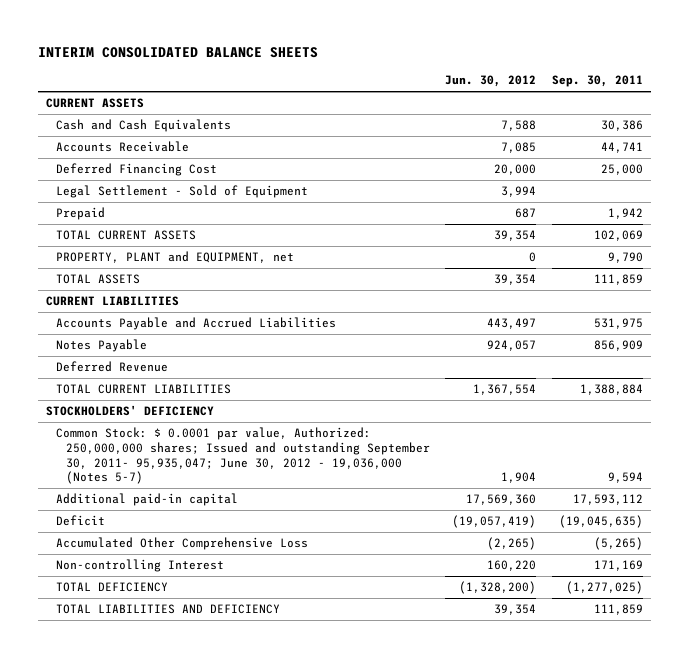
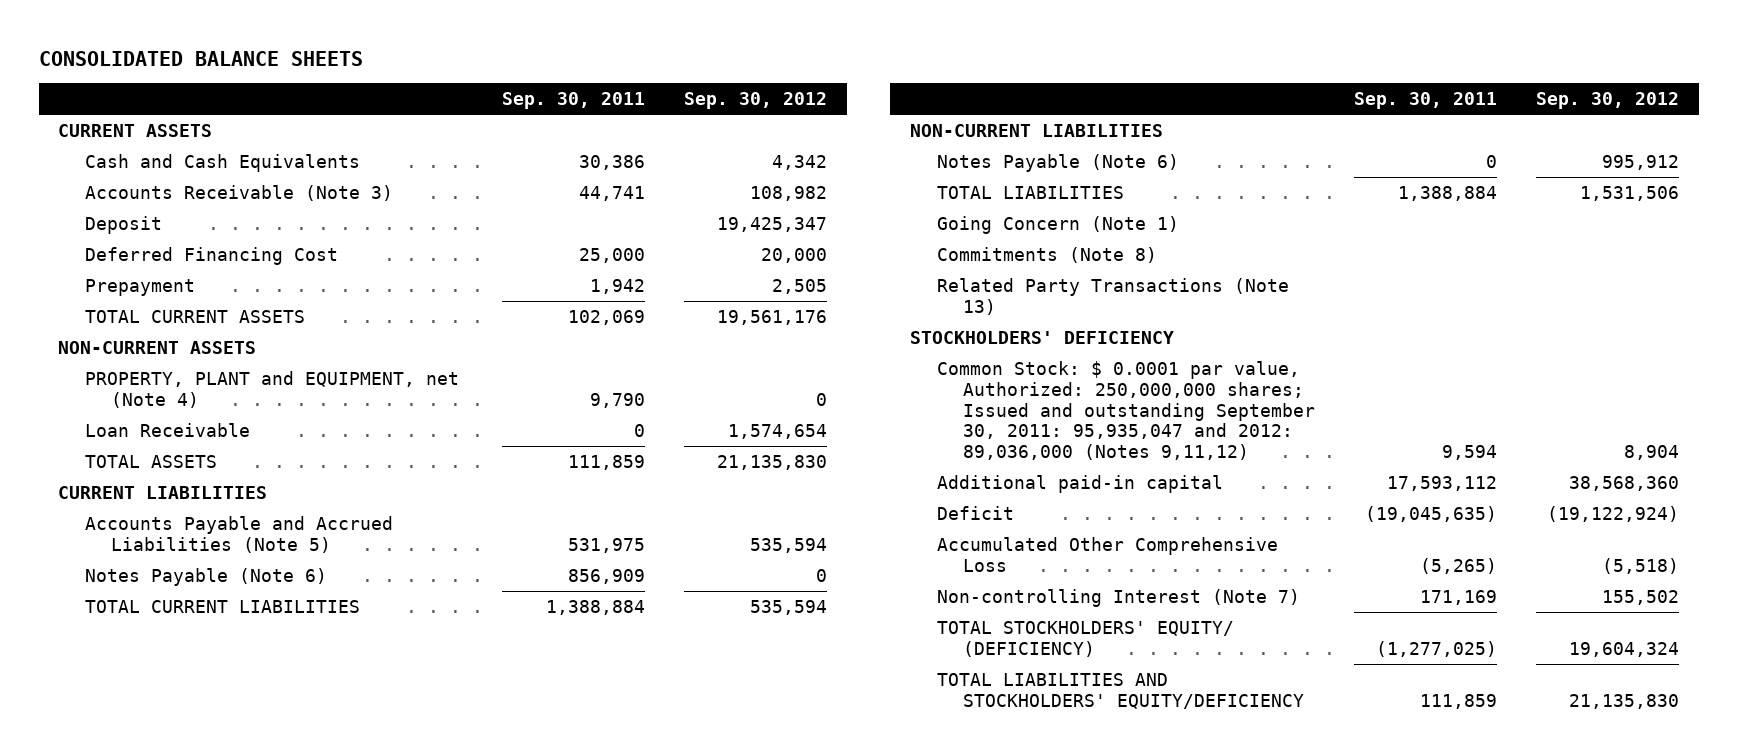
[37,46,318,58] INTERIM CONSOLIDATED BALANCE SHEETS -> [38,50,363,66] CONSOLIDATED BALANCE SHEETS
[445,75,537,88] Jun. 30, 2012 -> none
none -> [684,91,828,109] Sep. 30, 2012
[55,141,189,153] Accounts Receivable -> [84,184,393,201] Accounts Receivable (Note 3)
none -> [84,215,162,234] Deposit
[55,185,308,199] Legal Settlement - Sold of Equipment -> none
[55,207,105,221] Prepaid -> [84,278,195,296] Prepayment
none -> [58,340,257,354] NON-CURRENT ASSETS
[55,251,294,264] PROPERTY, PLANT and EQUIPMENT, net -> [84,370,459,408] PROPERTY, PLANT and EQUIPMENT, net (Note 4)
none -> [84,422,250,437] Loan Receivable
[55,361,168,373] Deferred Revenue -> none
[55,317,336,331] Accounts Payable and Accrued Liabilities -> [84,515,393,553] Accounts Payable and Accrued Liabilities (Note 5)
[55,339,147,353] Notes Payable -> [84,567,327,586] Notes Payable (Note 6)
none -> [910,123,1164,137] NON-CURRENT LIABILITIES
none -> [936,153,1179,172] Notes Payable (Note 6)
none -> [936,185,1124,199] TOTAL LIABILITIES
none -> [936,215,1179,234] Going Concern (Note 1)
none -> [936,246,1157,263] Commitments (Note 8)
none -> [936,277,1289,315] Related Party Transactions (Note 13)
[55,427,430,485] Common Stock: $ 0.0001 par value, Authorized: 250,000,000 shares; Issued and outstanding September 30, 2011- 95,935,047; June 30, 2012 - 19,036,000 (Notes 5-7) -> [936,360,1316,461] Common Stock: $ 0.0001 par value, Authorized: 250,000,000 shares; Issued and outstanding September 30, 2011: 95,935,047 and 2012: 89,036,000 (Notes 9,11,12)
[55,559,224,573] Non-controlling Interest -> [936,588,1300,607] Non-controlling Interest (Note 7)
[55,582,168,593] TOTAL DEFICIENCY -> [936,620,1234,657] TOTAL STOCKHOLDERS' EQUITY/ (DEFICIENCY)
[55,604,280,615] TOTAL LIABILITIES AND DEFICIENCY -> [936,672,1305,709] TOTAL LIABILITIES AND STOCKHOLDERS' EQUITY/DEFICIENCY

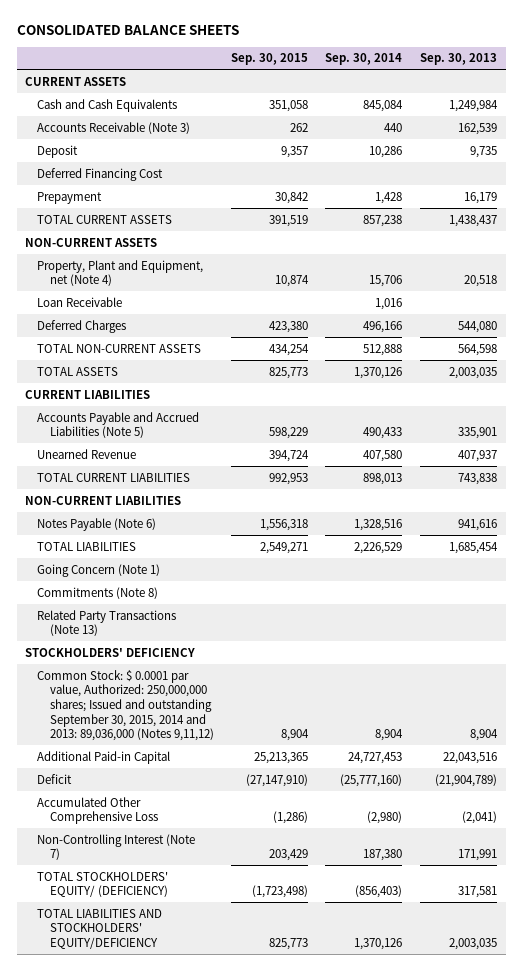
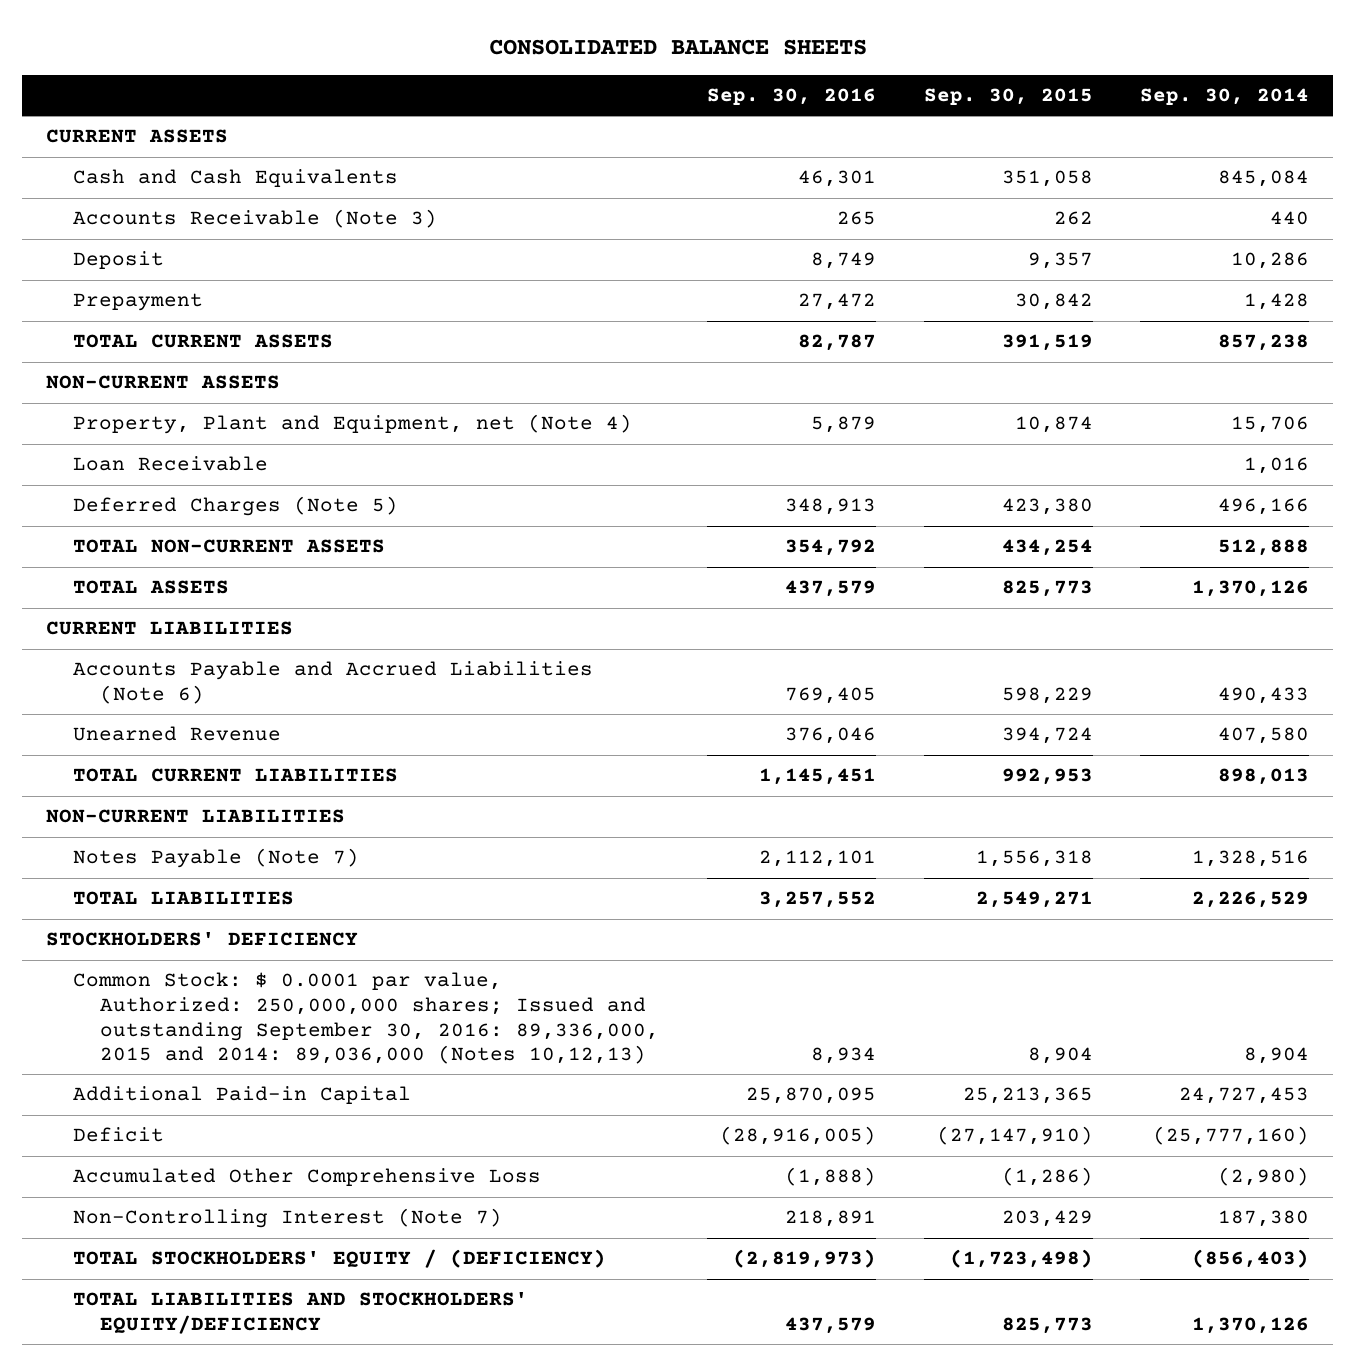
[419,53,497,66] Sep. 30, 2013 -> none
none -> [706,88,876,106] Sep. 30, 2016
[37,167,164,181] Deferred Financing Cost -> none
[37,319,127,333] Deferred Charges -> [72,496,398,517] Deferred Charges (Note 5)
[37,411,200,439] Accounts Payable and Accrued Liabilities (Note 5) -> [72,661,593,704] Accounts Payable and Accrued Liabilities (Note 6)
[37,517,157,531] Notes Payable (Note 6) -> [72,848,359,869] Notes Payable (Note 7)
[37,563,161,577] Going Concern (Note 1) -> none
[37,586,159,599] Commitments (Note 8) -> none
[37,609,177,637] Related Party Transactions (Note 13) -> none
[37,669,214,742] Common Stock: $ 0.0001 par value, Authorized: 250,000,000 shares; Issued and outstanding September 30, 2015, 2014 and 2013: 89,036,000 (Notes 9,11,12) -> [72,972,659,1065] Common Stock: $ 0.0001 par value, Authorized: 250,000,000 shares; Issued and outstanding September 30, 2016: 89,336,000, 2015 and 2014: 89,036,000 (Notes 10,12,13)
[37,871,169,898] TOTAL STOCKHOLDERS' EQUITY/ (DEFICIENCY) -> [72,1249,606,1269] TOTAL STOCKHOLDERS' EQUITY / (DEFICIENCY)

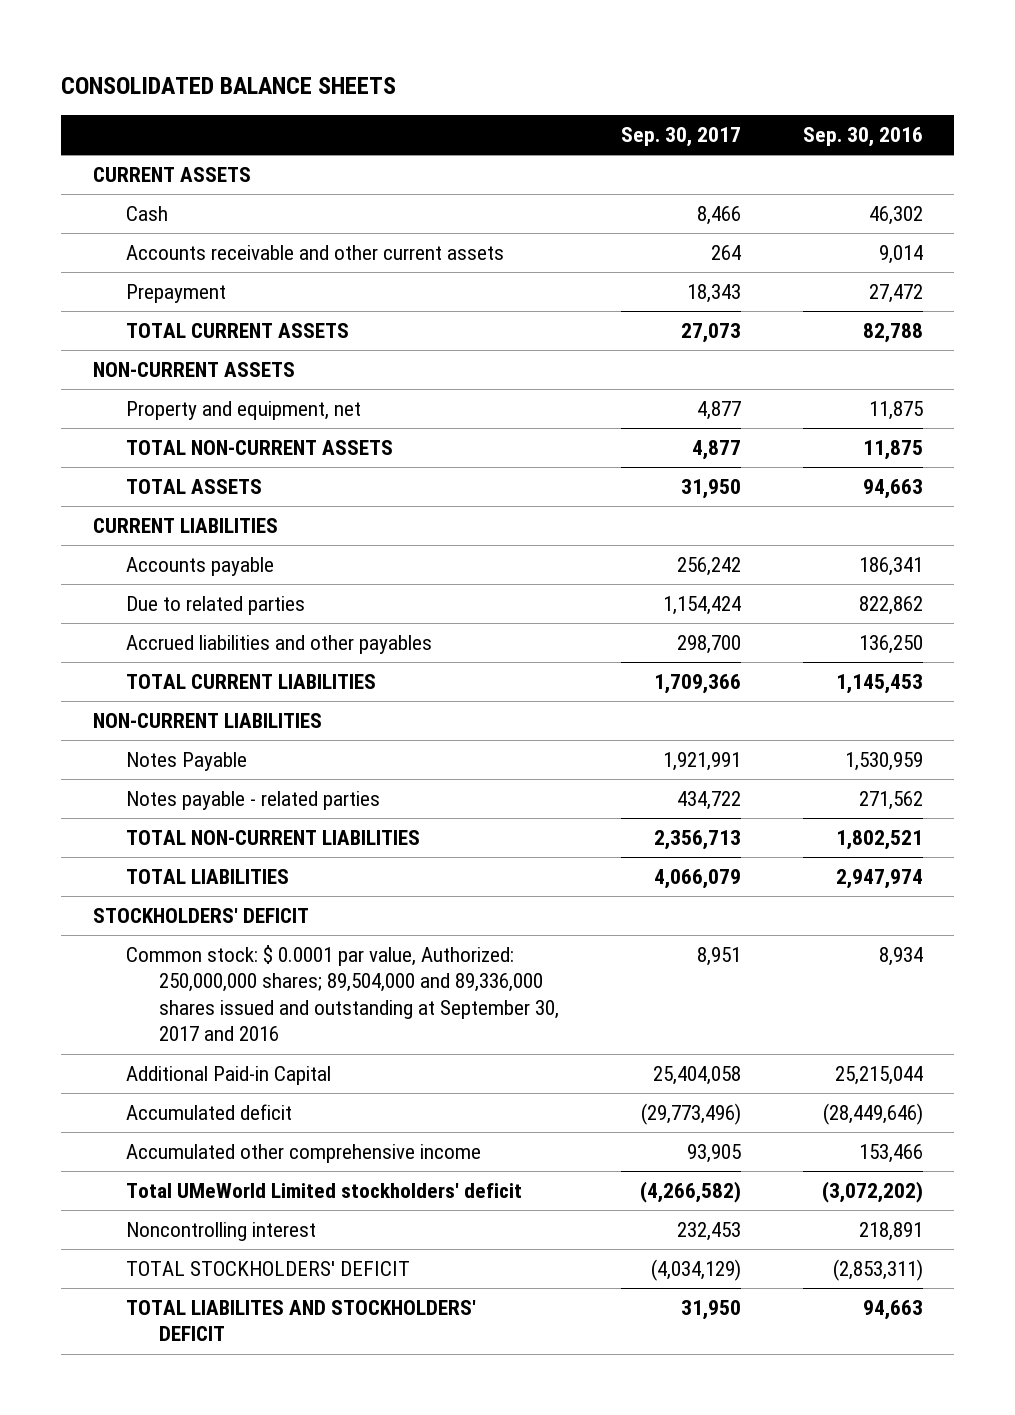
[923,88,1093,106] Sep. 30, 2015 -> none
[1140,88,1310,106] Sep. 30, 2014 -> none
none -> [620,126,741,147] Sep. 30, 2017
[72,251,164,270] Deposit -> none
[72,169,398,188] Cash and Cash Equivalents -> [125,206,168,222] Cash
[797,170,876,188] 46,301 -> [868,206,923,226] 46,302
[72,209,437,229] Accounts Receivable (Note 3) -> [125,245,504,261] Accounts receivable and other current assets
[836,211,876,226] 265 -> [878,245,923,265] 9,014
[797,334,876,352] 82,787 -> [862,323,923,344] 82,788
[72,456,268,472] Loan Receivable -> none
[72,496,398,517] Deferred Charges (Note 5) -> none
[72,414,632,435] Property, Plant and Equipment, net (Note 4) -> [125,401,361,421] Property and equipment, net
[810,416,876,434] 5,879 -> [868,401,923,421] 11,875
[784,539,876,557] 354,792 -> [862,440,923,461] 11,875
[784,580,876,598] 437,579 -> [862,479,923,500] 94,663
[72,661,593,704] Accounts Payable and Accrued Liabilities (Note 6) -> none
[72,726,281,742] Unearned Revenue -> none
none -> [125,557,274,577] Accounts payable
none -> [125,596,305,616] Due to related parties
none -> [125,635,432,655] Accrued liabilities and other payables
[758,768,876,786] 1,145,451 -> [835,674,923,695] 1,145,453
[72,848,359,869] Notes Payable (Note 7) -> [125,752,247,772] Notes Payable
[758,850,876,868] 2,112,101 -> [844,752,923,772] 1,530,959
none -> [125,791,380,811] Notes payable - related parties
none -> [125,830,420,846] TOTAL NON-CURRENT LIABILITIES
[758,891,876,909] 3,257,552 -> [835,869,923,890] 2,947,974
[45,932,358,947] STOCKHOLDERS' DEFICIENCY -> [92,908,309,924] STOCKHOLDERS' DEFICIT
[72,972,659,1065] Common Stock: $ 0.0001 par value, Authorized: 250,000,000 shares; Issued and outstanding September 30, 2016: 89,336,000, 2015 and 2014: 89,036,000 (Notes 10,12,13) -> [125,945,559,1042] Common stock: $ 0.0001 par value, Authorized: 250,000,000 shares; 89,504,000 and 89,336,000 shares issued and outstanding at September 30, 2017 and 2016
[745,1087,876,1105] 25,870,095 -> [834,1066,923,1086] 25,215,044
[72,1127,164,1143] Deficit -> [125,1104,292,1121] Accumulated deficit
[719,1126,876,1146] (28,916,005) -> [822,1103,923,1126] (28,449,646)
[72,1168,541,1187] Accumulated Other Comprehensive Loss -> [125,1144,481,1164] Accumulated other comprehensive income
[784,1167,876,1187] (1,888) -> [858,1144,923,1164] 153,466
none -> [125,1183,522,1199] Total UMeWorld Limited stockholders' deficit
[72,1208,502,1229] Non-Controlling Interest (Note 7) -> [125,1222,316,1242] Noncontrolling interest
[72,1249,606,1269] TOTAL STOCKHOLDERS' EQUITY / (DEFICIENCY) -> [125,1261,410,1277] TOTAL STOCKHOLDERS' DEFICIT
[732,1249,876,1269] (2,819,973) -> [832,1259,923,1282] (2,853,311)
[72,1292,528,1334] TOTAL LIABILITIES AND STOCKHOLDERS' EQUITY/DEFICIENCY -> [125,1300,476,1342] TOTAL LIABILITES AND STOCKHOLDERS' DEFICIT
[784,1316,876,1334] 437,579 -> [862,1300,923,1321] 94,663

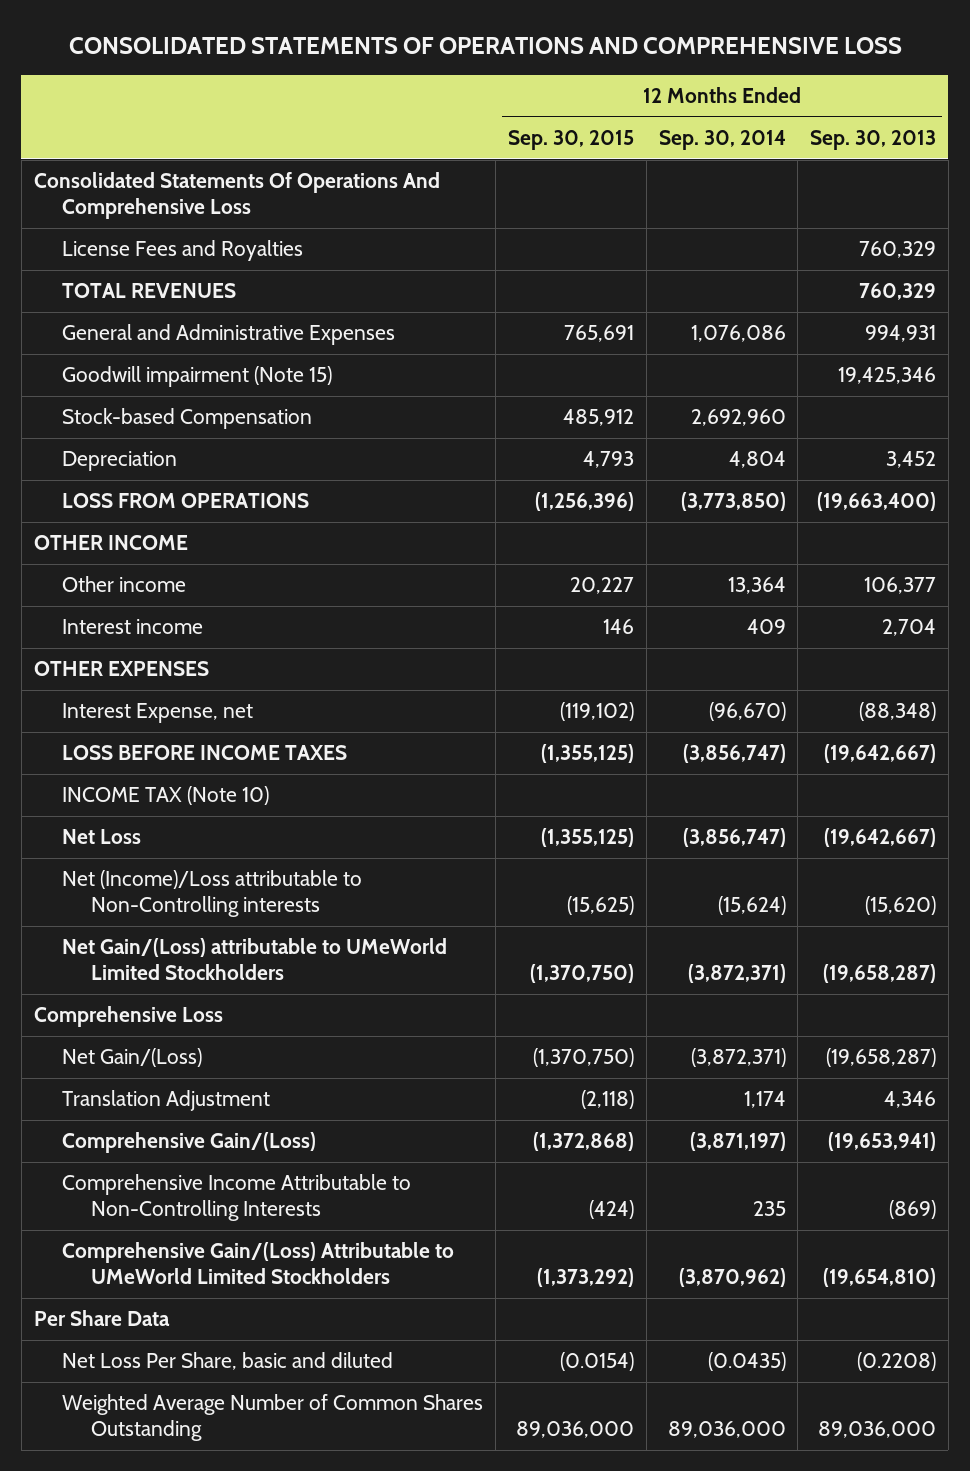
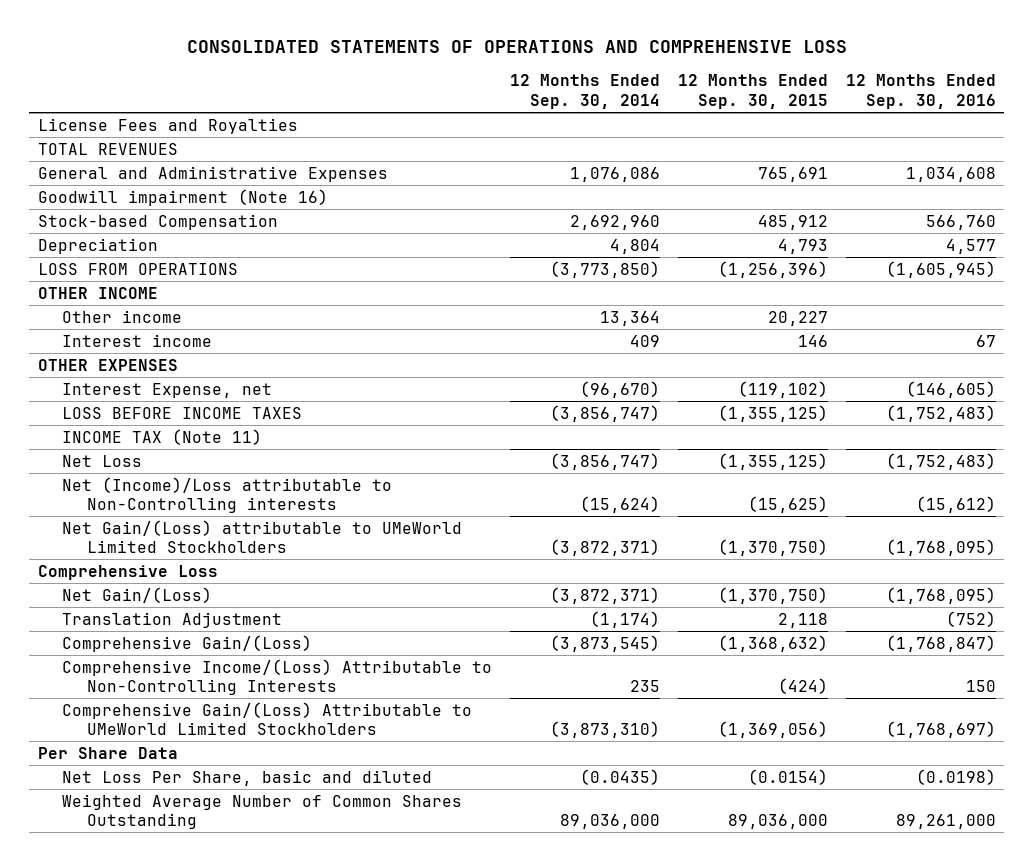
[810,130,937,151] Sep. 30, 2013 -> none
none -> [845,74,996,109] 12 Months Ended Sep. 30, 2016
[33,172,440,219] Consolidated Statements Of Operations And Comprehensive Loss -> none
[62,366,333,388] Goodwill impairment (Note 15) -> [37,188,328,206] Goodwill impairment (Note 16)
[62,786,270,806] INCOME TAX (Note 10) -> [62,428,263,445] INCOME TAX (Note 11)
[580,1090,634,1110] (2,118) -> [777,612,828,628] 2,118
[743,1091,786,1109] 1,174 -> [590,610,661,628] (1,174)
[532,1132,634,1152] (1,372,868) -> [717,634,828,652] (1,368,632)
[689,1132,786,1152] (3,871,197) -> [550,634,661,652] (3,873,545)
[62,1174,412,1221] Comprehensive Income Attributable to Non-Controlling Interests -> [62,658,493,696] Comprehensive Income/(Loss) Attributable to Non-Controlling Interests
[536,1267,634,1287] (1,373,292) -> [717,721,828,739] (1,369,056)
[678,1267,786,1287] (3,870,962) -> [550,721,661,739] (3,873,310)

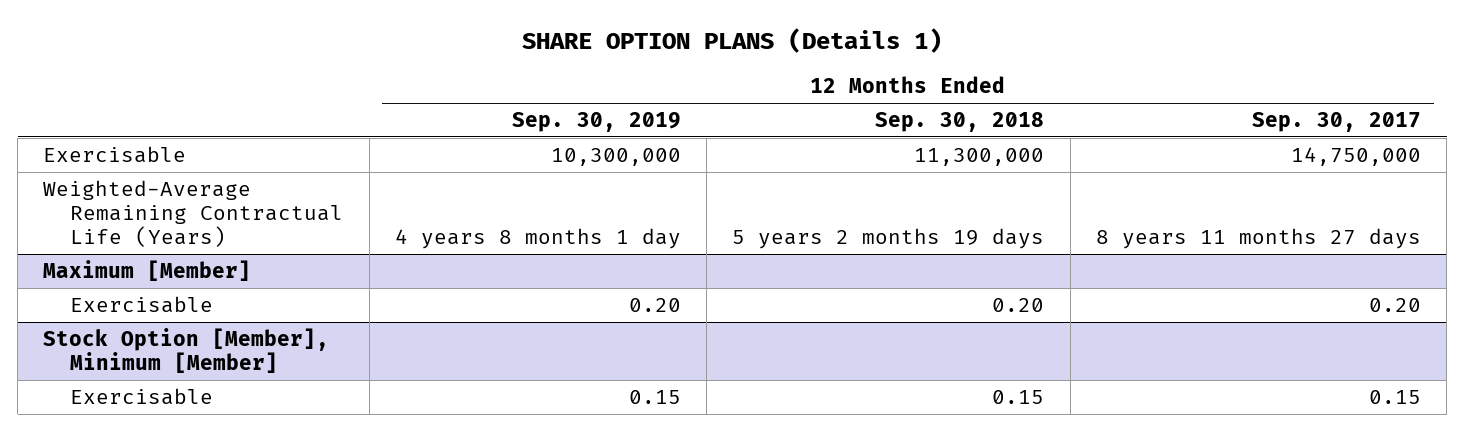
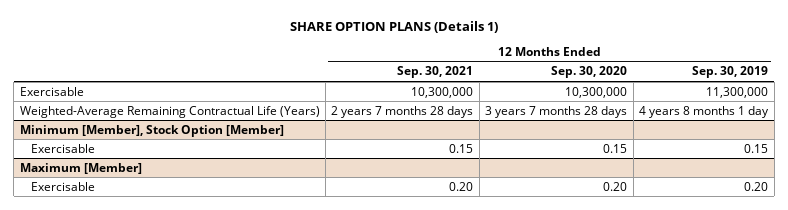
[875,112,1045,133] Sep. 30, 2018 -> none
[1251,112,1421,133] Sep. 30, 2017 -> none
none -> [397,66,474,79] Sep. 30, 2021
none -> [551,66,628,79] Sep. 30, 2020
[550,147,681,166] 10,300,000 -> [706,86,769,98] 11,300,000
none -> [19,124,284,137] Minimum [Member], Stock Option [Member]
none -> [31,143,96,153] Exercisable
[43,327,330,373] Stock Option [Member], Minimum [Member] -> none
[70,387,214,405] Exercisable -> none

